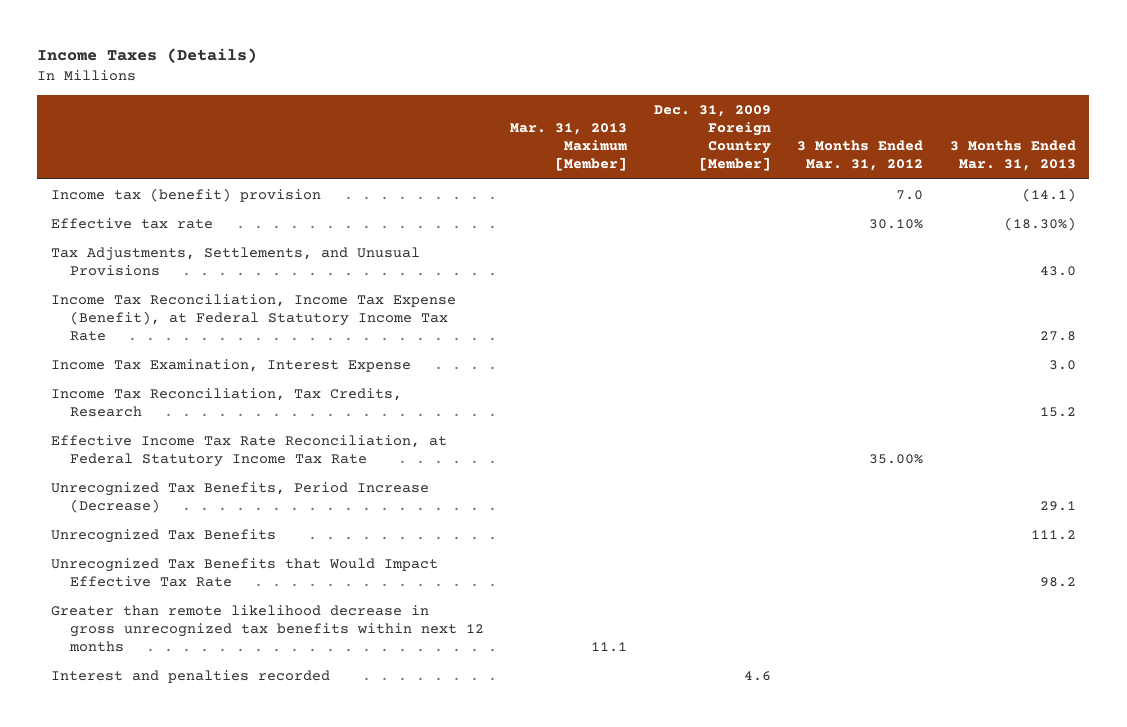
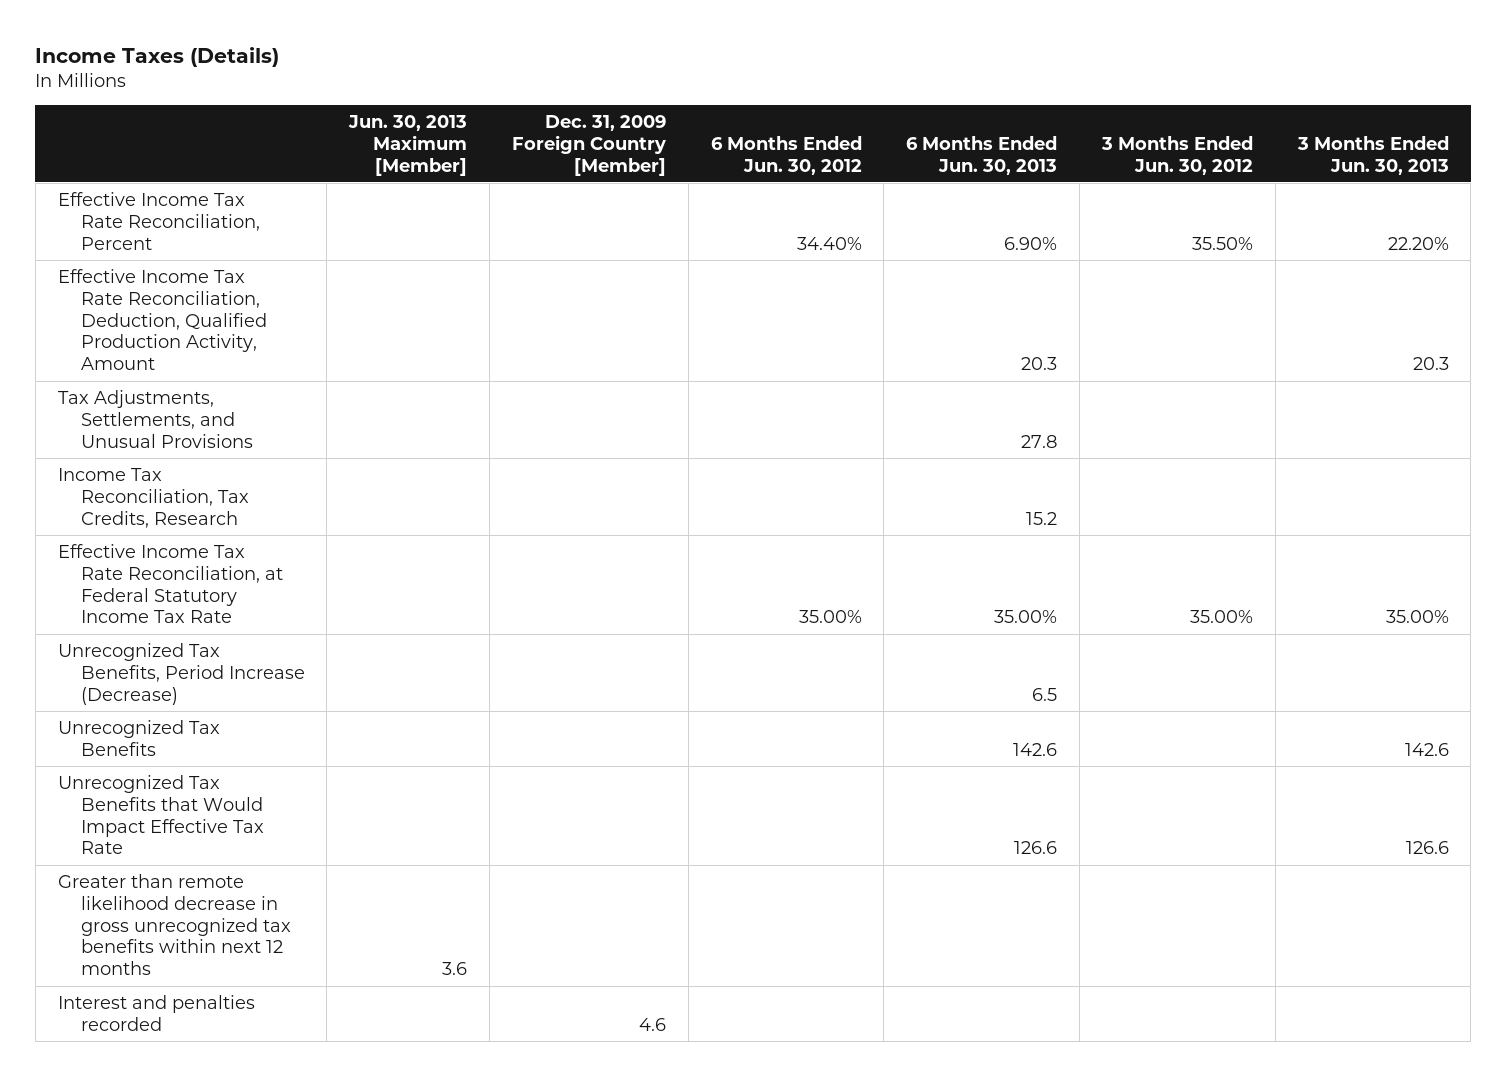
[510,123,628,172] Mar. 31, 2013 Maximum [Member] -> none
[797,140,924,172] 3 Months Ended Mar. 31, 2012 -> none
[950,140,1077,172] 3 Months Ended Mar. 31, 2013 -> none
none -> [348,114,468,176] Jun. 30, 2013 Maximum [Member]
none -> [710,135,862,175] 6 Months Ended Jun. 30, 2012
none -> [906,135,1058,175] 6 Months Ended Jun. 30, 2013
none -> [1100,135,1253,175] 3 Months Ended Jun. 30, 2012
none -> [1296,135,1449,175] 3 Months Ended Jun. 30, 2013
[50,187,321,202] Income tax (benefit) provision -> none
[50,217,213,229] Effective tax rate -> [57,191,260,250] Effective Income Tax Rate Reconciliation, Percent
none -> [57,268,267,371] Effective Income Tax Rate Reconciliation, Deduction, Qualified Production Activity, Amount
[50,293,456,342] Income Tax Reconciliation, Income Tax Expense (Benefit), at Federal Statutory Income Tax Rate -> none
[50,358,411,372] Income Tax Examination, Interest Expense -> none

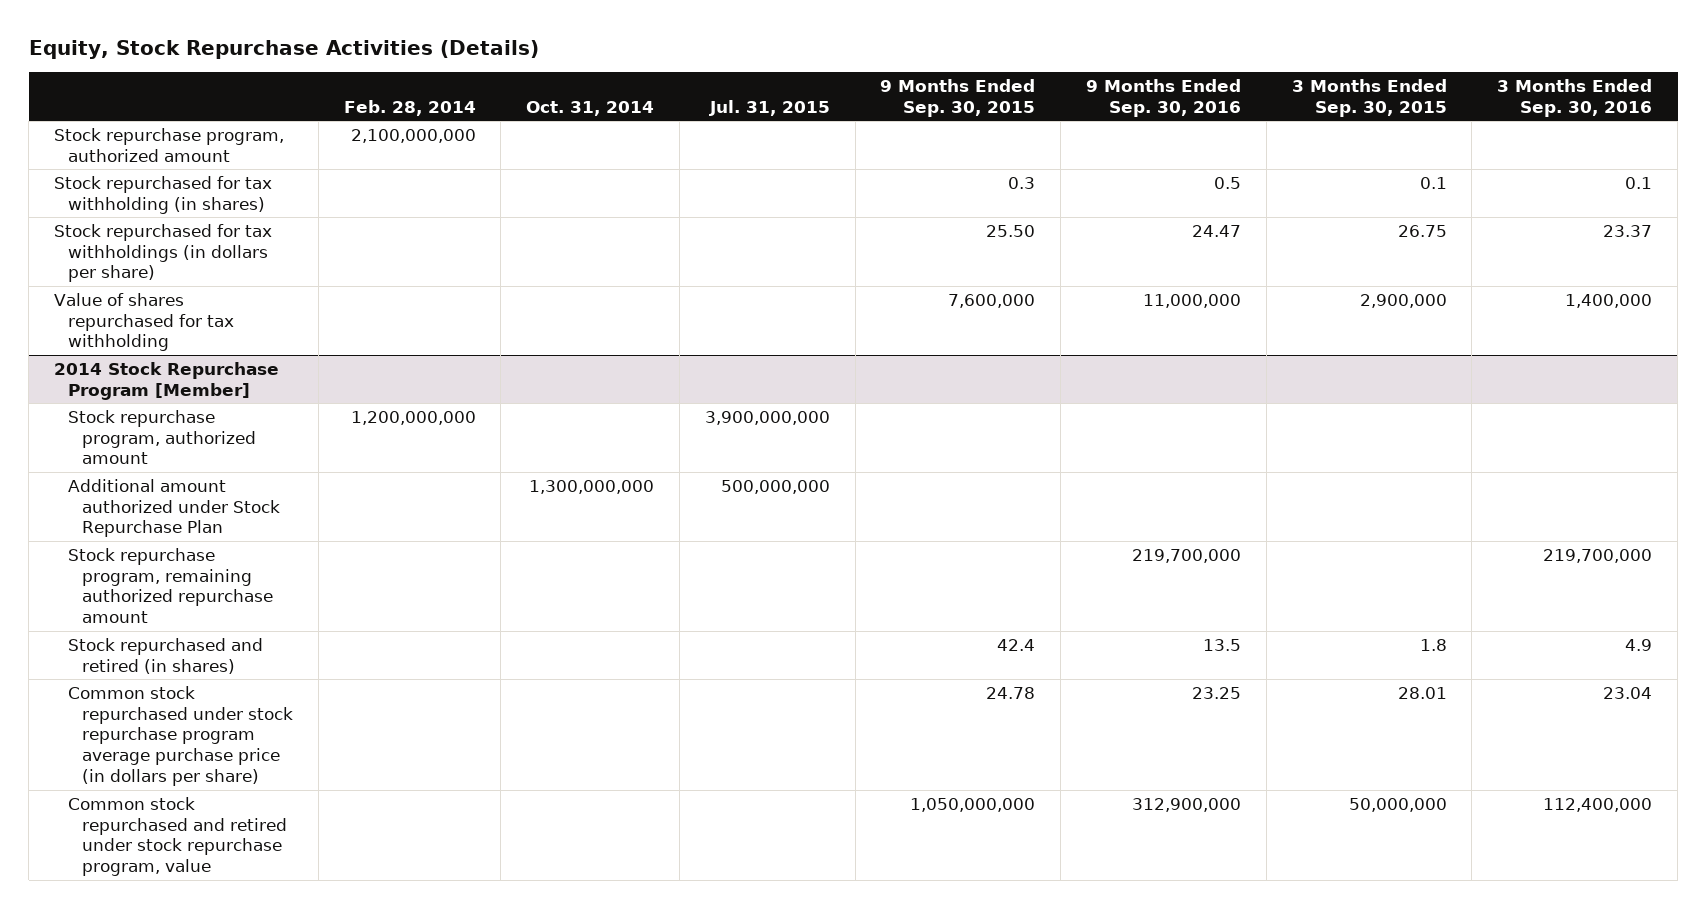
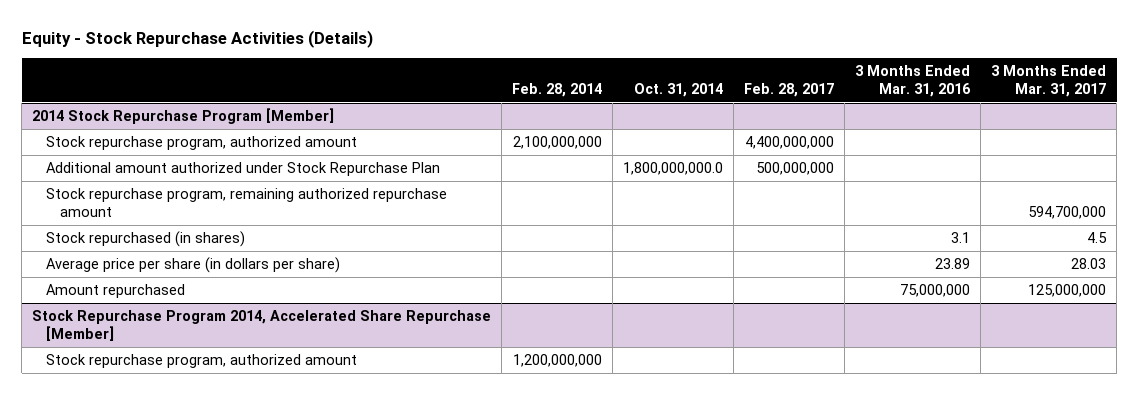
[28,40,539,60] Equity, Stock Repurchase Activities (Details) -> [21,29,373,48] Equity - Stock Repurchase Activities (Details)
[708,99,830,116] Jul. 31, 2015 -> none
[880,78,1036,117] 9 Months Ended Sep. 30, 2015 -> none
[1086,78,1242,117] 9 Months Ended Sep. 30, 2016 -> none
[1291,78,1447,117] 3 Months Ended Sep. 30, 2015 -> none
[1497,78,1653,117] 3 Months Ended Sep. 30, 2016 -> none
none -> [744,82,835,97] Feb. 28, 2017
none -> [855,65,972,97] 3 Months Ended Mar. 31, 2016
none -> [991,65,1107,97] 3 Months Ended Mar. 31, 2017
[54,127,285,162] Stock repurchase program, authorized amount -> none
[54,175,273,214] Stock repurchased for tax withholding (in shares) -> none
[54,223,273,283] Stock repurchased for tax withholdings (in dollars per share) -> none
[54,292,235,352] Value of shares repurchased for tax withholding -> none
[350,410,476,425] 1,200,000,000 -> [513,136,603,150] 2,100,000,000
[529,479,655,494] 1,300,000,000 -> [623,162,724,176] 1,800,000,000.0
[68,637,264,674] Stock repurchased and retired (in shares) -> [46,231,246,248] Stock repurchased (in shares)
[68,685,293,787] Common stock repurchased under stock repurchase program average purchase price (in dollars per share) -> [46,257,341,274] Average price per share (in dollars per share)
[68,796,287,877] Common stock repurchased and retired under stock repurchase program, value -> [46,284,186,299] Amount repurchased
none -> [32,310,492,341] Stock Repurchase Program 2014, Accelerated Share Repurchase [Member]
none -> [46,354,358,369] Stock repurchase program, authorized amount

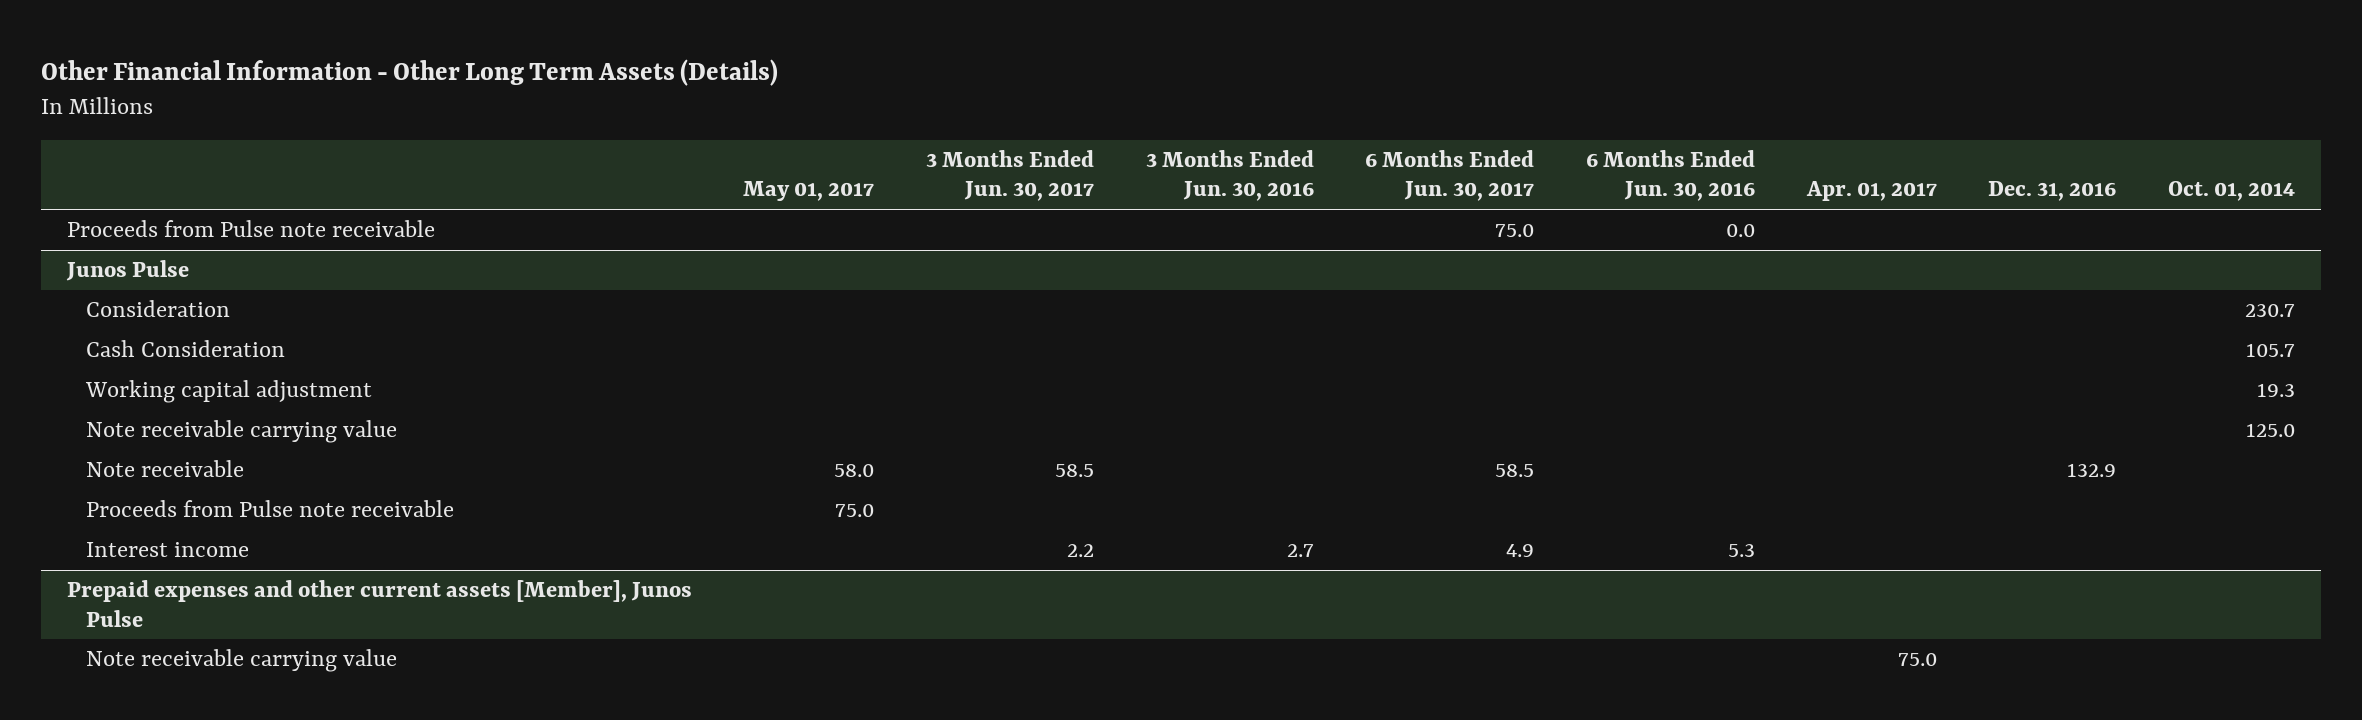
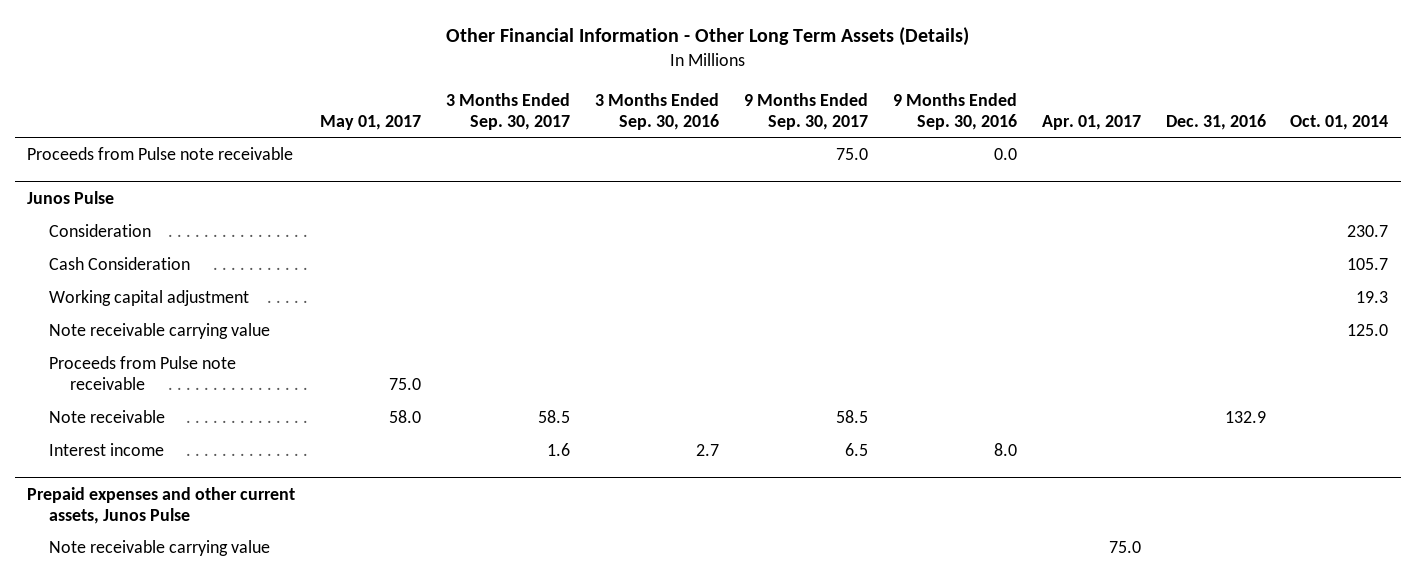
[926,150,1095,202] 3 Months Ended Jun. 30, 2017 -> none
[1145,150,1314,202] 3 Months Ended Jun. 30, 2016 -> none
[1365,150,1535,202] 6 Months Ended Jun. 30, 2017 -> none
[1585,150,1755,202] 6 Months Ended Jun. 30, 2016 -> none
none -> [446,92,571,130] 3 Months Ended Sep. 30, 2017
none -> [595,92,720,130] 3 Months Ended Sep. 30, 2016
none -> [743,92,868,130] 9 Months Ended Sep. 30, 2017
none -> [892,92,1017,130] 9 Months Ended Sep. 30, 2016
[85,460,244,478] Note receivable -> [48,410,165,424] Note receivable
[66,580,692,627] Prepaid expenses and other current assets [Member], Junos Pulse -> [27,486,296,524] Prepaid expenses and other current assets, Junos Pulse

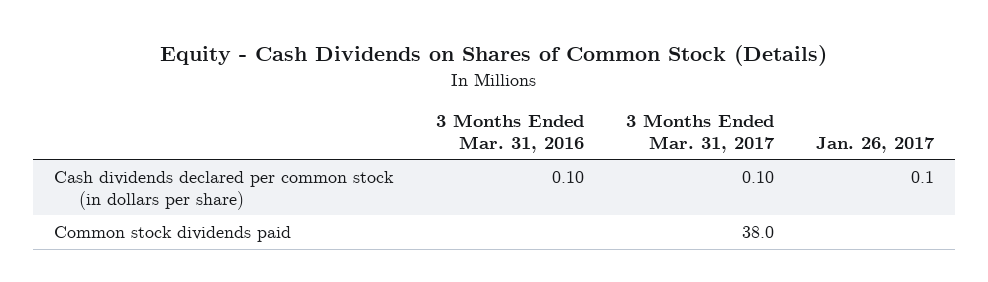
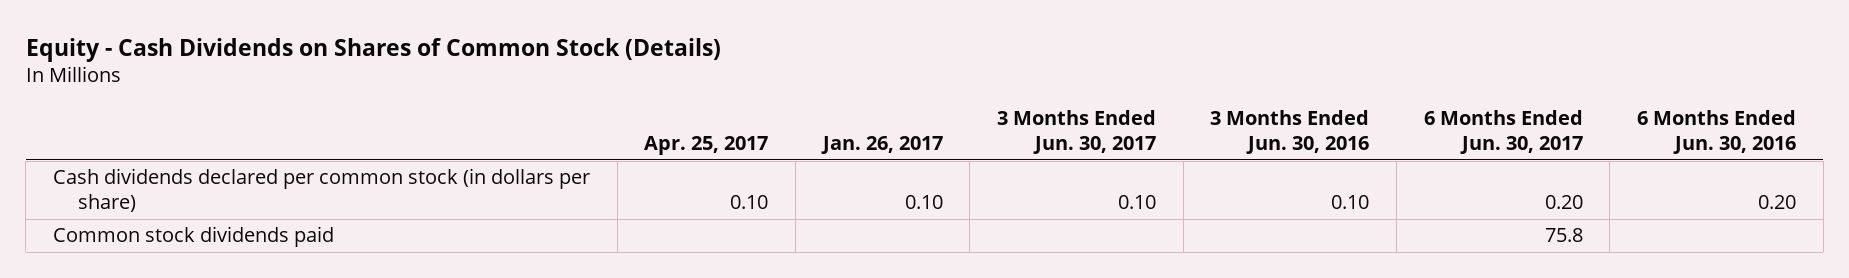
[435,113,584,153] 3 Months Ended Mar. 31, 2016 -> none
[625,113,775,153] 3 Months Ended Mar. 31, 2017 -> none
none -> [644,135,769,155] Apr. 25, 2017
none -> [997,110,1157,154] 3 Months Ended Jun. 30, 2017
none -> [1210,110,1370,154] 3 Months Ended Jun. 30, 2016
none -> [1423,110,1583,154] 6 Months Ended Jun. 30, 2017
none -> [1637,110,1797,154] 6 Months Ended Jun. 30, 2016
[911,171,935,184] 0.1 -> [904,195,943,210] 0.10

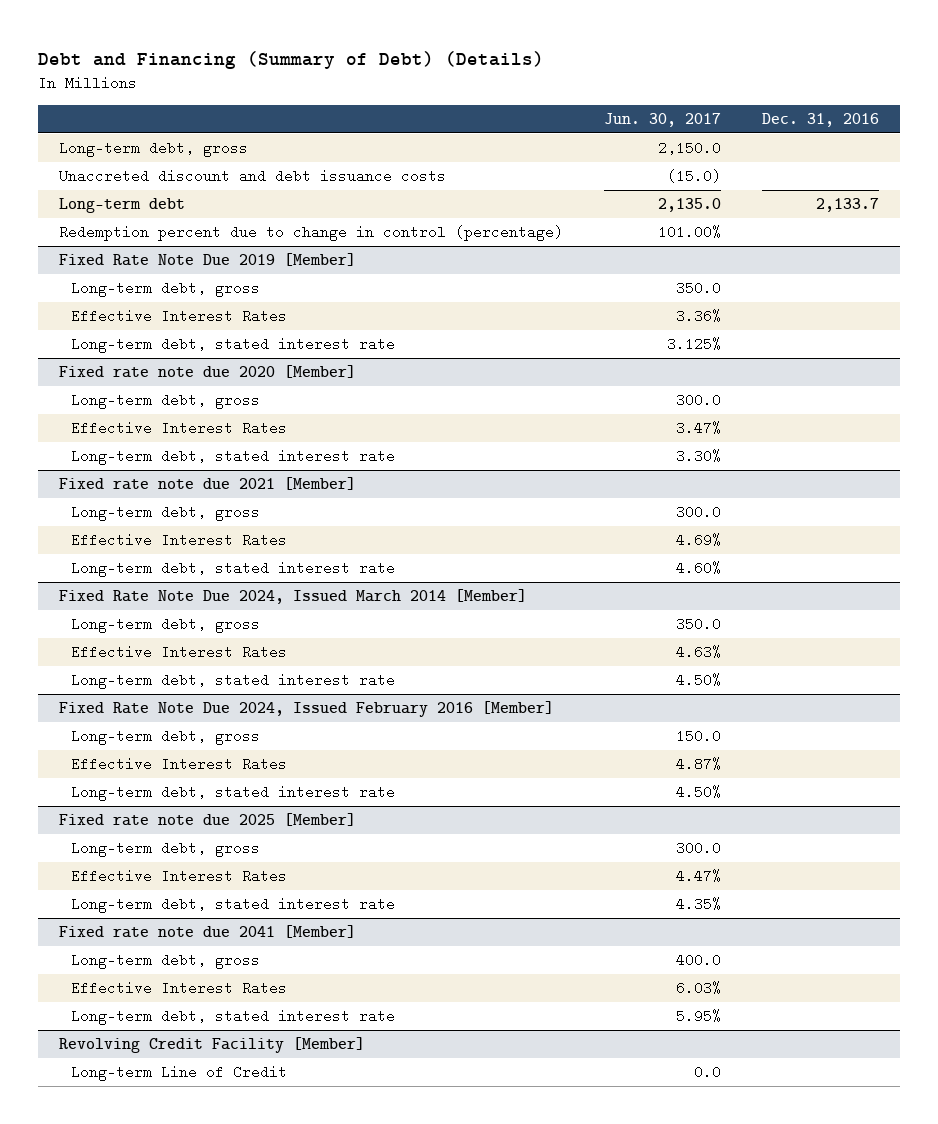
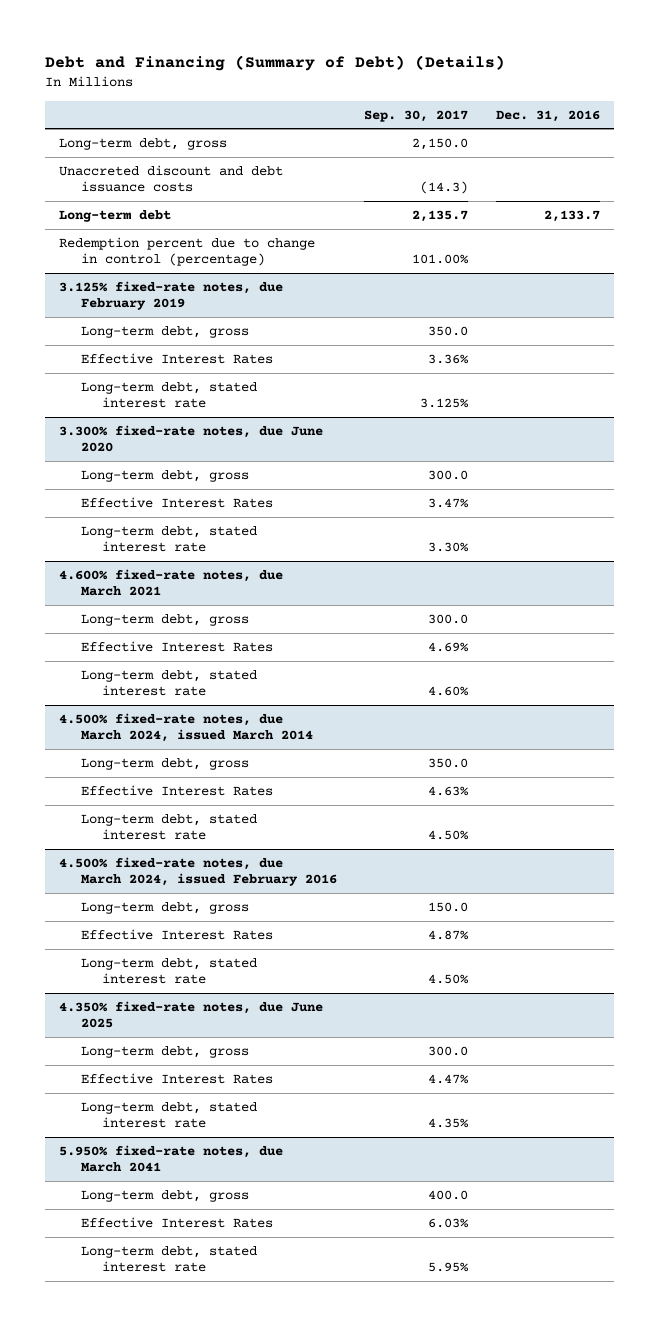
[603,113,721,128] Jun. 30, 2017 -> none
none -> [364,109,469,122] Sep. 30, 2017
[58,253,356,267] Fixed Rate Note Due 2019 [Member] -> [59,280,284,311] 3.125% fixed-rate notes, due February 2019
[58,365,356,379] Fixed rate note due 2020 [Member] -> [59,424,324,453] 3.300% fixed-rate notes, due June 2020
[58,477,356,491] Fixed rate note due 2021 [Member] -> [59,568,284,597] 4.600% fixed-rate notes, due March 2021
[58,589,527,605] Fixed Rate Note Due 2024, Issued March 2014 [Member] -> [59,712,313,743] 4.500% fixed-rate notes, due March 2024, issued March 2014
[58,701,554,718] Fixed Rate Note Due 2024, Issued February 2016 [Member] -> [59,856,337,887] 4.500% fixed-rate notes, due March 2024, issued February 2016
[58,813,356,827] Fixed rate note due 2025 [Member] -> [59,1000,324,1029] 4.350% fixed-rate notes, due June 2025
[58,925,356,939] Fixed rate note due 2041 [Member] -> [59,1144,284,1173] 5.950% fixed-rate notes, due March 2041
[58,1037,365,1054] Revolving Credit Facility [Member] -> none
[71,1065,288,1082] Long-term Line of Credit -> none

